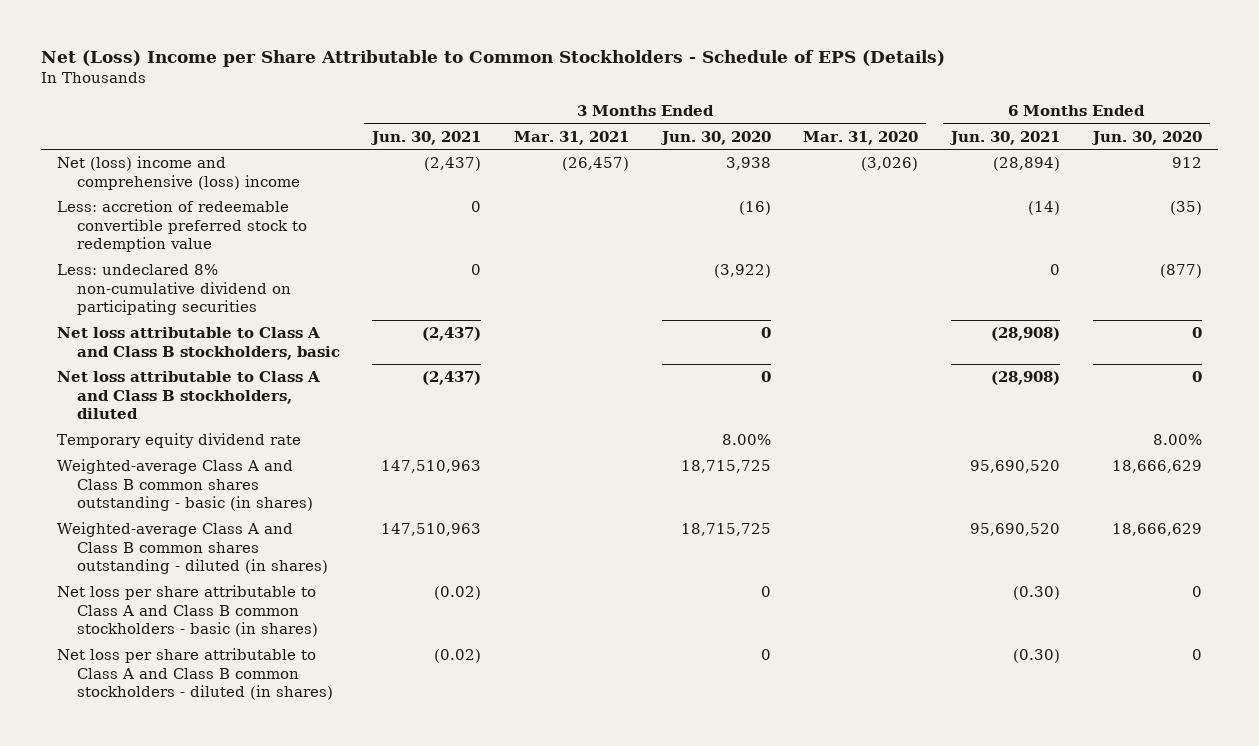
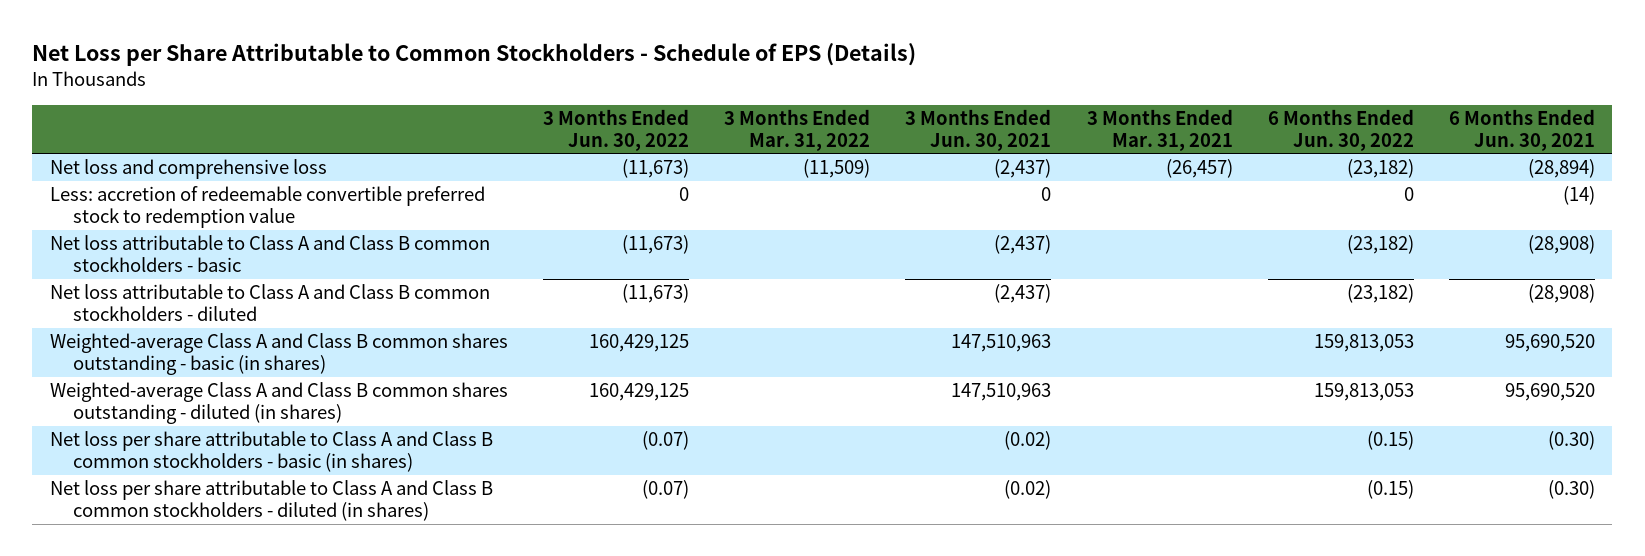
[40,50,945,68] Net (Loss) Income per Share Attributable to Common Stockholders - Schedule of EPS (Details) -> [32,43,917,67] Net Loss per Share Attributable to Common Stockholders - Schedule of EPS (Details)
[659,130,771,145] Jun. 30, 2020 -> none
[803,130,919,145] Mar. 31, 2020 -> none
[1090,130,1202,145] Jun. 30, 2020 -> none
none -> [543,109,690,151] 3 Months Ended Jun. 30, 2022
none -> [724,109,871,151] 3 Months Ended Mar. 31, 2022
none -> [1267,109,1414,151] 6 Months Ended Jun. 30, 2022
[57,156,300,190] Net (loss) income and comprehensive (loss) income -> [49,159,327,180] Net loss and comprehensive loss
[57,264,291,316] Less: undeclared 8% non-cumulative dividend on participating securities -> none
[57,433,302,449] Temporary equity dividend rate -> none
[57,327,340,360] Net loss attributable to Class A and Class B stockholders, basic -> [49,235,490,272] Net loss attributable to Class A and Class B common stockholders - basic
[57,371,321,420] Net loss attributable to Class A and Class B stockholders, diluted -> [49,284,490,321] Net loss attributable to Class A and Class B common stockholders - diluted

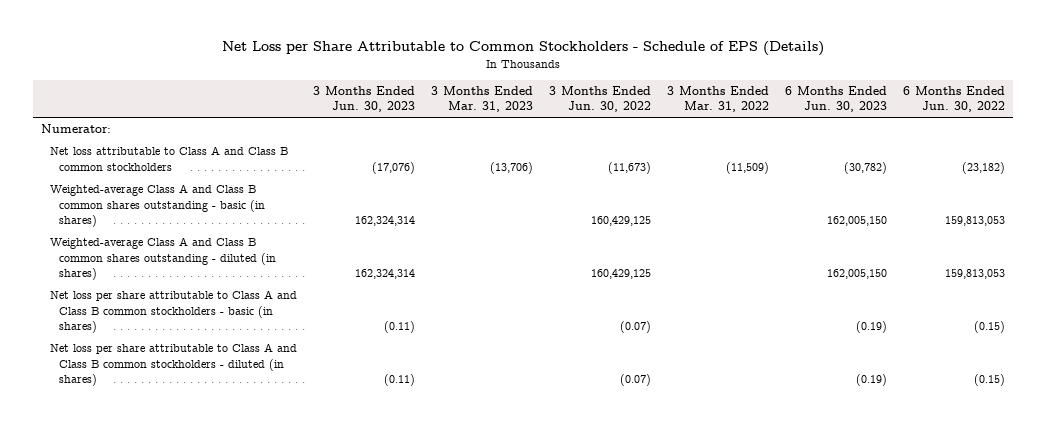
[905,109,1052,151] 3 Months Ended Jun. 30, 2021 -> none
[1086,109,1233,151] 3 Months Ended Mar. 31, 2021 -> none
[1448,109,1595,151] 6 Months Ended Jun. 30, 2021 -> none
none -> [312,85,415,113] 3 Months Ended Jun. 30, 2023
none -> [430,85,533,113] 3 Months Ended Mar. 31, 2023
none -> [784,85,887,113] 6 Months Ended Jun. 30, 2023
[49,186,485,228] Less: accretion of redeemable convertible preferred stock to redemption value -> none
[49,235,490,272] Net loss attributable to Class A and Class B common stockholders - basic -> none
[49,284,490,321] Net loss attributable to Class A and Class B common stockholders - diluted -> none
none -> [40,124,111,134] Numerator:
[49,159,327,180] Net loss and comprehensive loss -> [49,146,288,171] Net loss attributable to Class A and Class B common stockholders

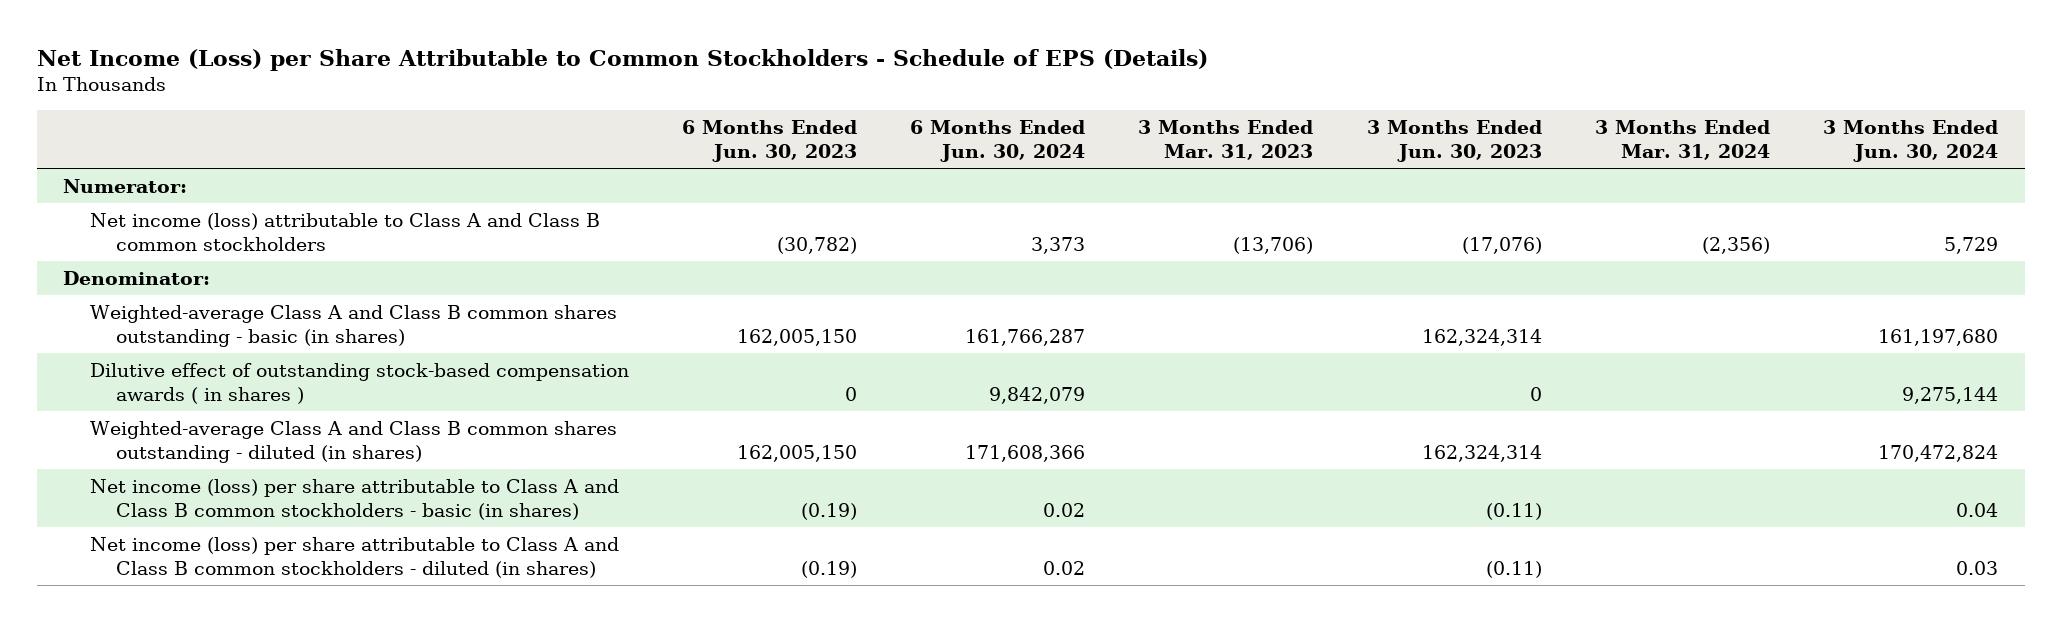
[221,41,824,57] Net Loss per Share Attributable to Common Stockholders - Schedule of EPS (Details) -> [36,48,1208,71] Net Income (Loss) per Share Attributable to Common Stockholders - Schedule of EPS (Details)
[548,85,651,113] 3 Months Ended Jun. 30, 2022 -> none
[666,85,769,113] 3 Months Ended Mar. 31, 2022 -> none
[902,85,1005,113] 6 Months Ended Jun. 30, 2022 -> none
none -> [910,120,1086,163] 6 Months Ended Jun. 30, 2024
none -> [1594,120,1770,161] 3 Months Ended Mar. 31, 2024
none -> [1823,120,1999,163] 3 Months Ended Jun. 30, 2024
[49,146,288,171] Net loss attributable to Class A and Class B common stockholders -> [89,212,600,251] Net income (loss) attributable to Class A and Class B common stockholders
none -> [63,270,211,285] Denominator:
none -> [89,362,629,404] Dilutive effect of outstanding stock-based compensation awards ( in shares )
[49,290,297,334] Net loss per share attributable to Class A and Class B common stockholders - basic (in shares) -> [89,478,619,520] Net income (loss) per share attributable to Class A and Class B common stockholders - basic (in shares)
[49,343,297,387] Net loss per share attributable to Class A and Class B common stockholders - diluted (in shares) -> [89,536,619,578] Net income (loss) per share attributable to Class A and Class B common stockholders - diluted (in shares)

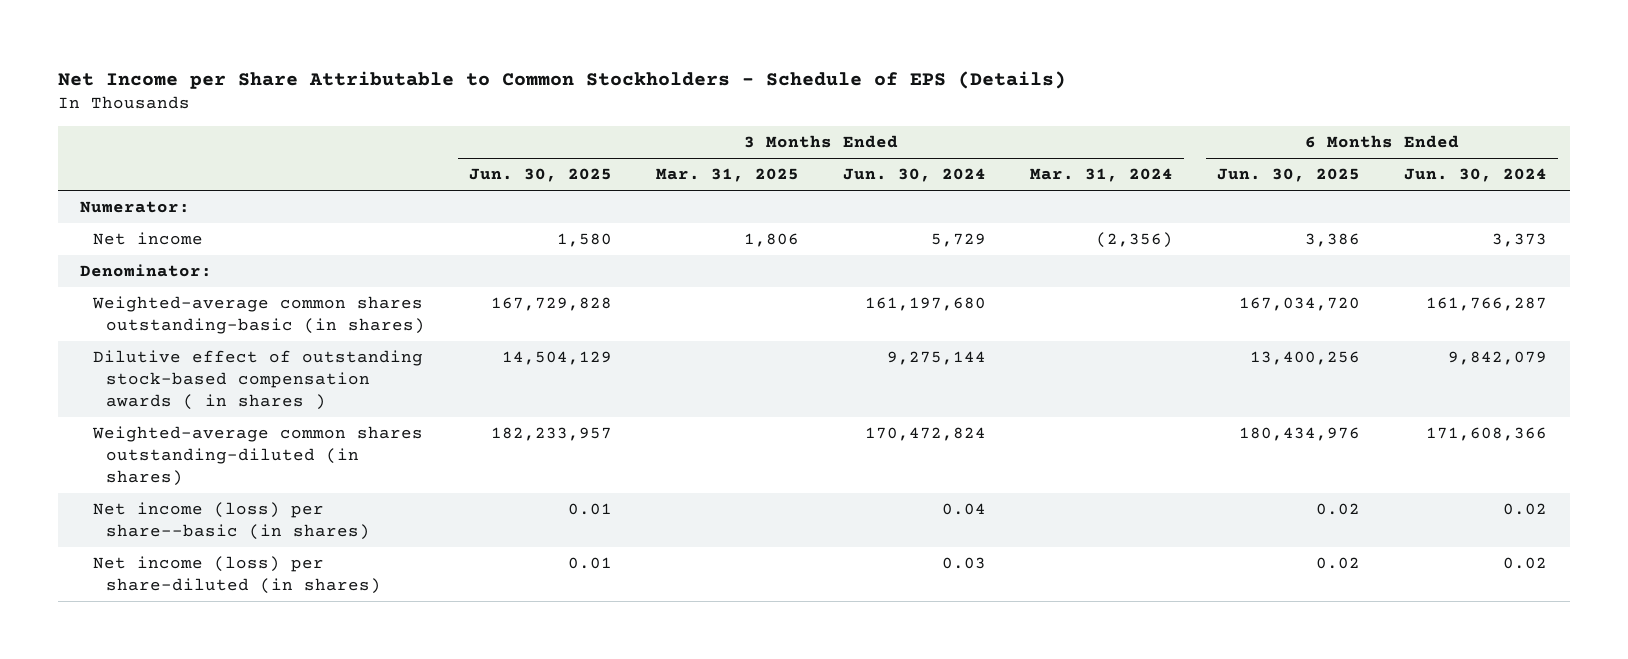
[36,48,1208,71] Net Income (Loss) per Share Attributable to Common Stockholders - Schedule of EPS (Details) -> [58,70,1067,89] Net Income per Share Attributable to Common Stockholders - Schedule of EPS (Details)
[681,120,857,163] 6 Months Ended Jun. 30, 2023 -> none
[1138,120,1314,161] 3 Months Ended Mar. 31, 2023 -> none
[1366,120,1542,163] 3 Months Ended Jun. 30, 2023 -> none
none -> [469,168,613,183] Jun. 30, 2025
none -> [656,168,800,183] Mar. 31, 2025
none -> [1217,168,1361,183] Jun. 30, 2025
[89,212,600,251] Net income (loss) attributable to Class A and Class B common stockholders -> [93,232,204,246] Net income
[89,304,617,347] Weighted-average Class A and Class B common shares outstanding - basic (in shares) -> [92,296,426,335] Weighted-average common shares outstanding-basic (in shares)
[89,420,617,463] Weighted-average Class A and Class B common shares outstanding - diluted (in shares) -> [92,426,424,487] Weighted-average common shares outstanding-diluted (in shares)
[89,478,619,520] Net income (loss) per share attributable to Class A and Class B common stockholders - basic (in shares) -> [93,502,371,541] Net income (loss) per share--basic (in shares)
[89,536,619,578] Net income (loss) per share attributable to Class A and Class B common stockholders - diluted (in shares) -> [93,556,382,595] Net income (loss) per share-diluted (in shares)

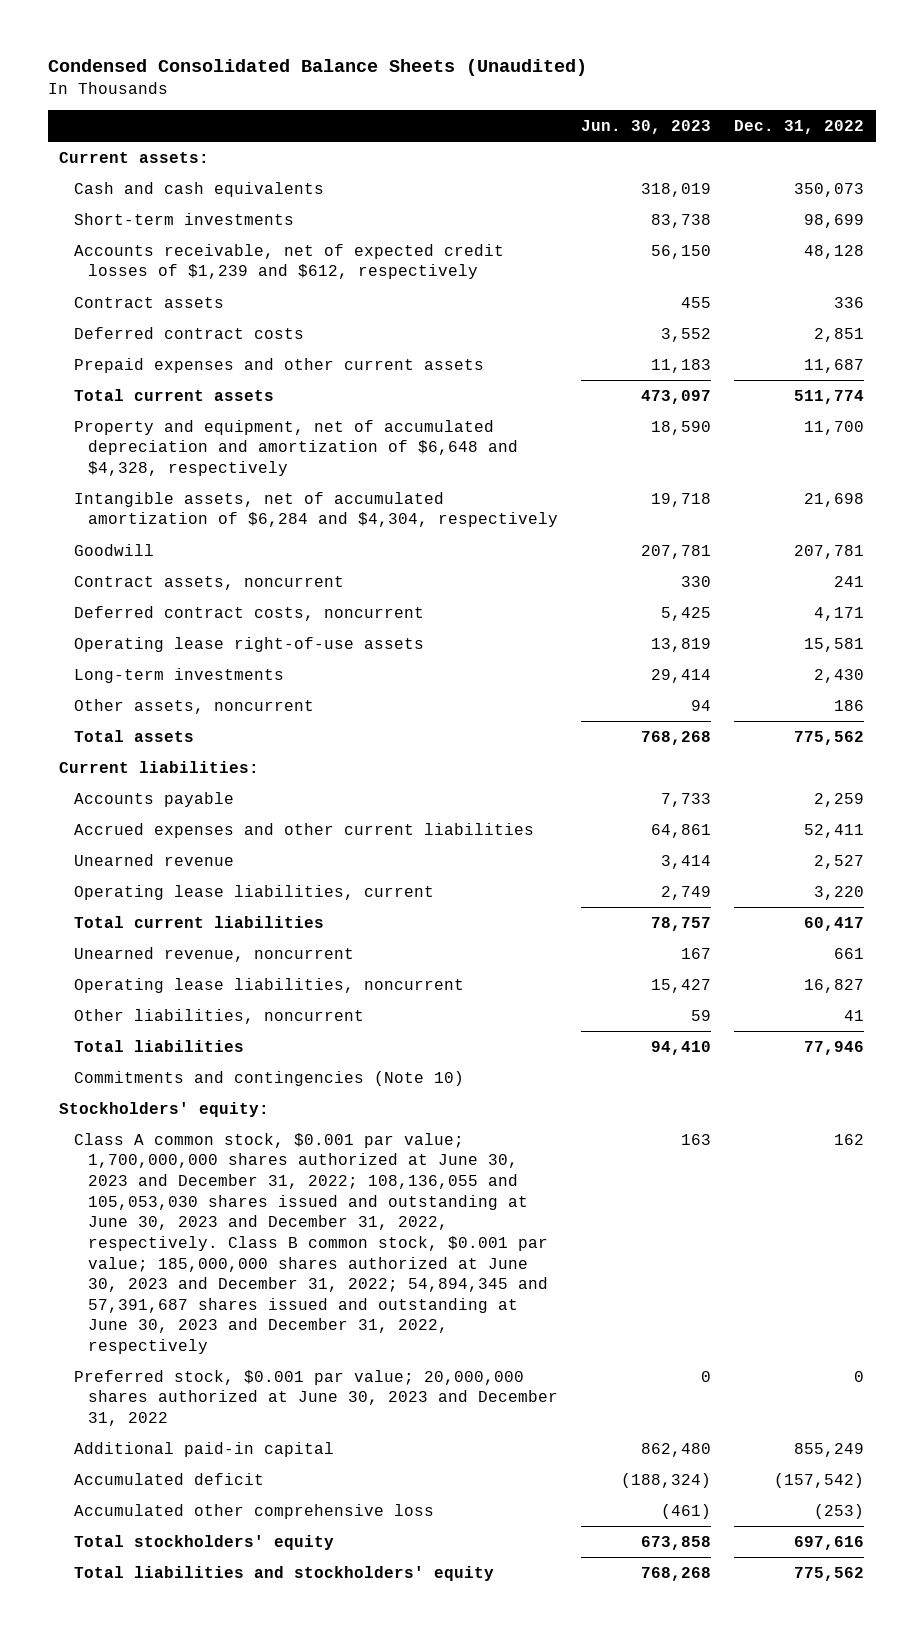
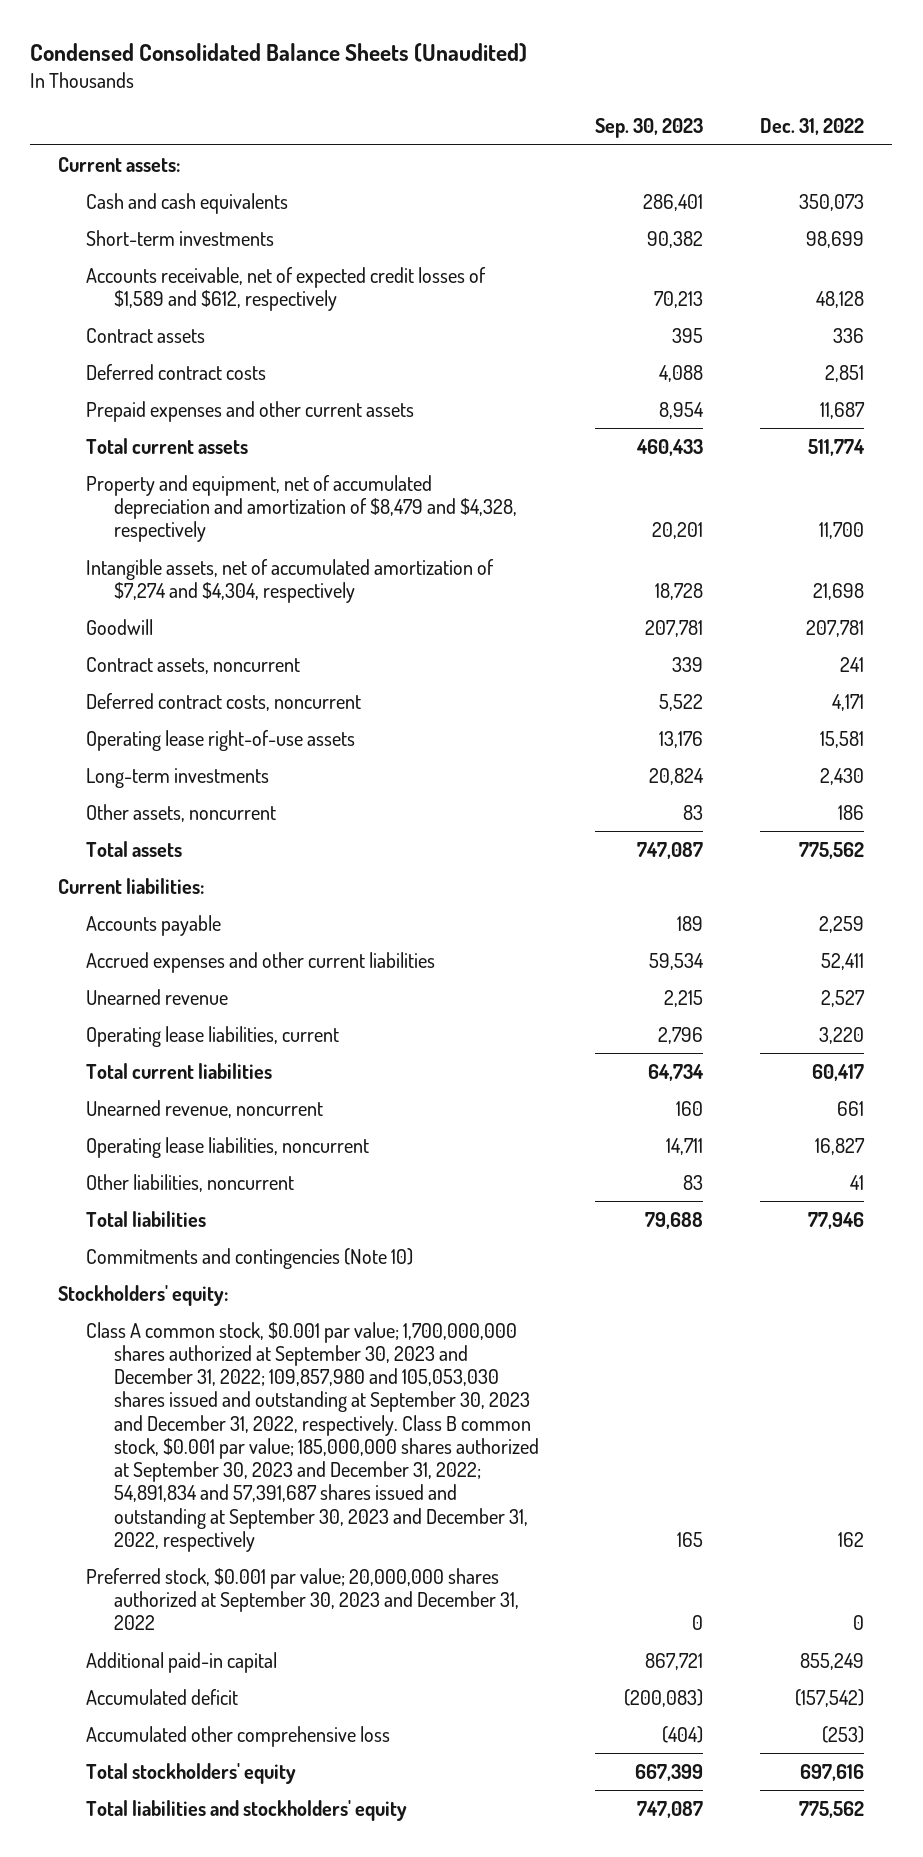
[581,119,712,134] Jun. 30, 2023 -> none
none -> [595,118,704,139] Sep. 30, 2023
[73,243,504,280] Accounts receivable, net of expected credit losses of $1,239 and $612, respectively -> [86,266,487,312] Accounts receivable, net of expected credit losses of $1,589 and $612, respectively
[73,419,519,477] Property and equipment, net of accumulated depreciation and amortization of $6,648 and $4,328, respectively -> [86,474,517,543] Property and equipment, net of accumulated depreciation and amortization of $8,479 and $4,328, respectively
[73,491,559,528] Intangible assets, net of accumulated amortization of $6,284 and $4,304, respectively -> [86,558,495,604] Intangible assets, net of accumulated amortization of $7,274 and $4,304, respectively
[73,1132,549,1354] Class A common stock, $0.001 par value; 1,700,000,000 shares authorized at June 30, 2023 and December 31, 2022; 108,136,055 and 105,053,030 shares issued and outstanding at June 30, 2023 and December 31, 2022, respectively. Class B common stock, $0.001 par value; 185,000,000 shares authorized at June 30, 2023 and December 31, 2022; 54,894,345 and 57,391,687 shares issued and outstanding at June 30, 2023 and December 31, 2022, respectively -> [86,1321,539,1552] Class A common stock, $0.001 par value; 1,700,000,000 shares authorized at September 30, 2023 and December 31, 2022; 109,857,980 and 105,053,030 shares issued and outstanding at September 30, 2023 and December 31, 2022, respectively. Class B common stock, $0.001 par value; 185,000,000 shares authorized at September 30, 2023 and December 31, 2022; 54,891,834 and 57,391,687 shares issued and outstanding at September 30, 2023 and December 31, 2022, respectively
[73,1369,559,1427] Preferred stock, $0.001 par value; 20,000,000 shares authorized at June 30, 2023 and December 31, 2022 -> [86,1567,519,1631] Preferred stock, $0.001 par value; 20,000,000 shares authorized at September 30, 2023 and December 31, 2022

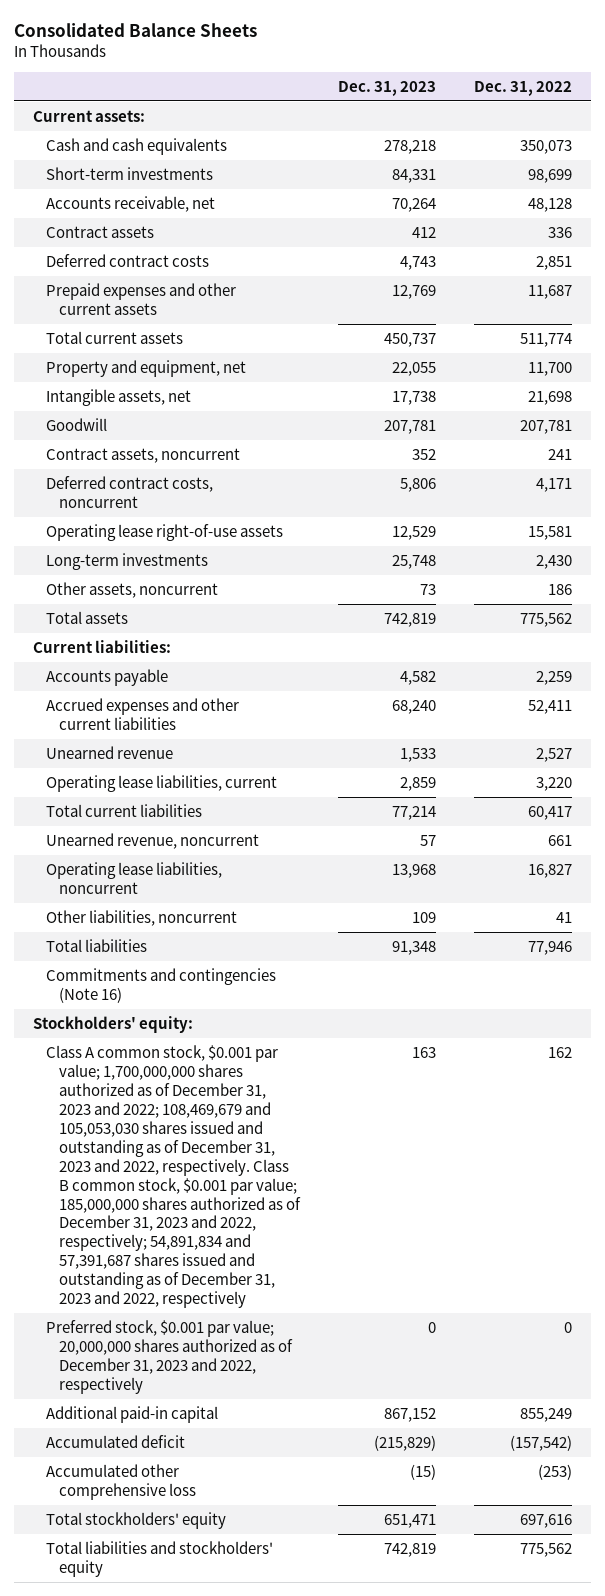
[30,42,528,62] Condensed Consolidated Balance Sheets (Unaudited) -> [13,23,257,38] Consolidated Balance Sheets
[595,118,704,139] Sep. 30, 2023 -> none
none -> [338,80,437,96] Dec. 31, 2023
[86,266,487,312] Accounts receivable, net of expected credit losses of $1,589 and $612, respectively -> [46,195,216,212] Accounts receivable, net
[86,474,517,543] Property and equipment, net of accumulated depreciation and amortization of $8,479 and $4,328, respectively -> [46,359,247,377] Property and equipment, net
[86,558,495,604] Intangible assets, net of accumulated amortization of $7,274 and $4,304, respectively -> [46,388,192,406] Intangible assets, net
[86,1247,414,1269] Commitments and contingencies (Note 10) -> [46,967,277,1003] Commitments and contingencies (Note 16)
[86,1321,539,1552] Class A common stock, $0.001 par value; 1,700,000,000 shares authorized at September 30, 2023 and December 31, 2022; 109,857,980 and 105,053,030 shares issued and outstanding at September 30, 2023 and December 31, 2022, respectively. Class B common stock, $0.001 par value; 185,000,000 shares authorized at September 30, 2023 and December 31, 2022; 54,891,834 and 57,391,687 shares issued and outstanding at September 30, 2023 and December 31, 2022, respectively -> [46,1044,302,1309] Class A common stock, $0.001 par value; 1,700,000,000 shares authorized as of December 31, 2023 and 2022; 108,469,679 and 105,053,030 shares issued and outstanding as of December 31, 2023 and 2022, respectively. Class B common stock, $0.001 par value; 185,000,000 shares authorized as of December 31, 2023 and 2022, respectively; 54,891,834 and 57,391,687 shares issued and outstanding as of December 31, 2023 and 2022, respectively
[86,1567,519,1631] Preferred stock, $0.001 par value; 20,000,000 shares authorized at September 30, 2023 and December 31, 2022 -> [46,1319,294,1394] Preferred stock, $0.001 par value; 20,000,000 shares authorized as of December 31, 2023 and 2022, respectively

